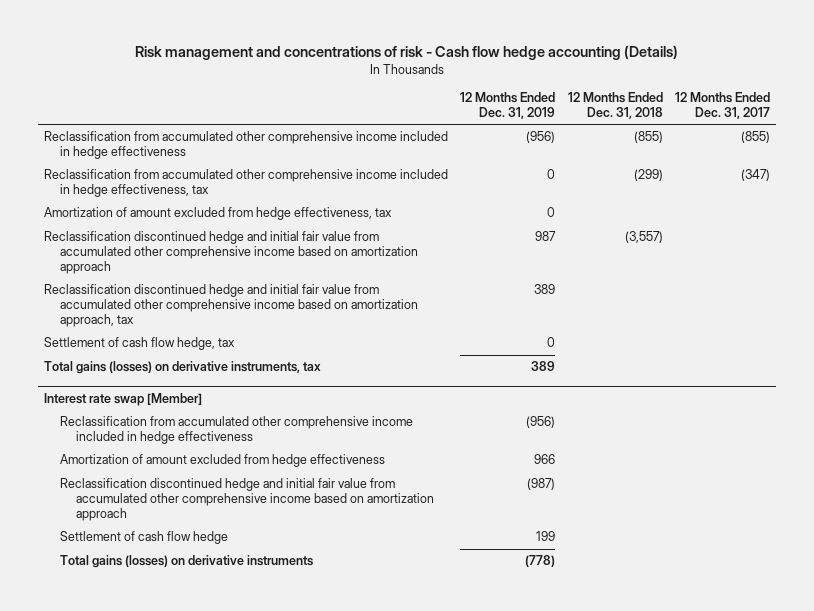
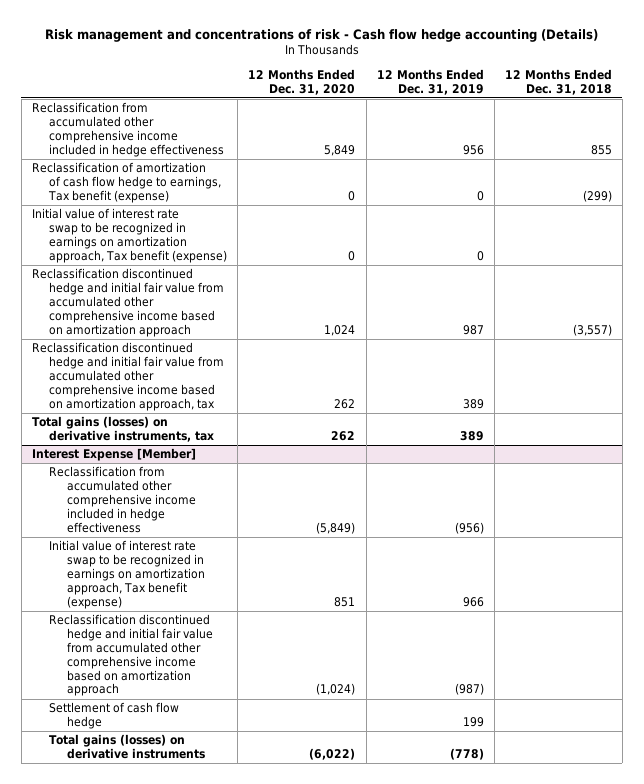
[675,92,771,120] 12 Months Ended Dec. 31, 2017 -> none
none -> [248,69,356,95] 12 Months Ended Dec. 31, 2020
[526,131,556,144] (956) -> [462,144,484,155] 956
[633,131,663,144] (855) -> [590,144,612,155] 855
[43,169,448,198] Reclassification from accumulated other comprehensive income included in hedge effectiveness, tax -> [31,162,222,204] Reclassification of amortization of cash flow hedge to earnings, Tax benefit (expense)
[43,207,392,221] Amortization of amount excluded from hedge effectiveness, tax -> [31,208,228,263] Initial value of interest rate swap to be recognized in earnings on amortization approach, Tax benefit (expense)
[43,337,235,351] Settlement of cash flow hedge, tax -> none
[43,392,202,406] Interest rate swap [Member] -> none
none -> [31,448,196,462] Interest Expense [Member]
[60,454,386,468] Amortization of amount excluded from hedge effectiveness -> [49,540,205,609] Initial value of interest rate swap to be recognized in earnings on amortization approach, Tax benefit (expense)

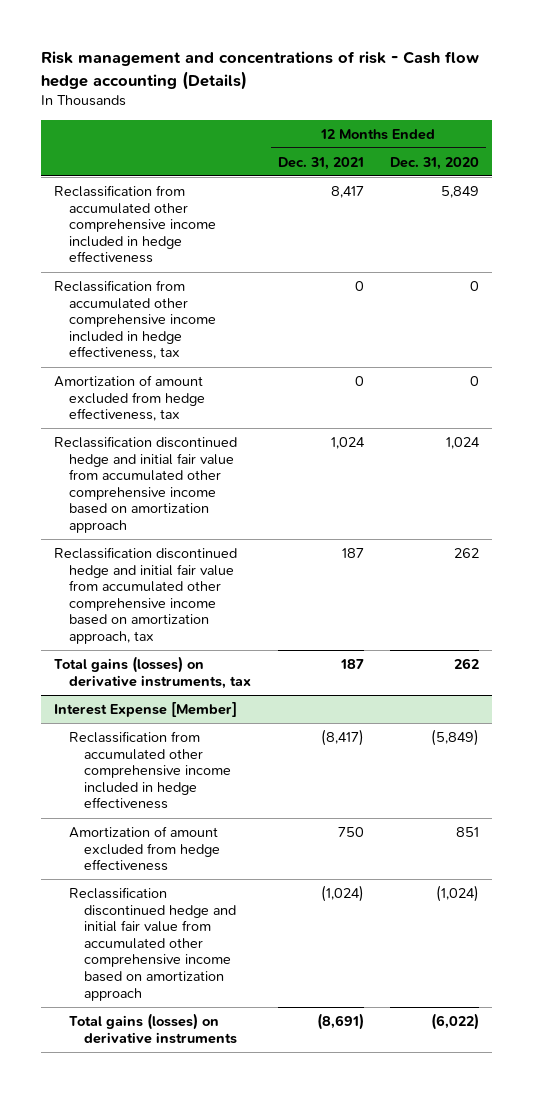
[376,69,484,95] 12 Months Ended Dec. 31, 2019 -> none
[504,69,612,95] 12 Months Ended Dec. 31, 2018 -> none
none -> [277,156,364,170] Dec. 31, 2021
[31,162,222,204] Reclassification of amortization of cash flow hedge to earnings, Tax benefit (expense) -> [54,279,217,360] Reclassification from accumulated other comprehensive income included in hedge effectiveness, tax
[31,208,228,263] Initial value of interest rate swap to be recognized in earnings on amortization approach, Tax benefit (expense) -> [54,374,206,422] Amortization of amount excluded from hedge effectiveness, tax
[49,540,205,609] Initial value of interest rate swap to be recognized in earnings on amortization approach, Tax benefit (expense) -> [69,825,220,872] Amortization of amount excluded from hedge effectiveness
[49,702,180,730] Settlement of cash flow hedge -> none

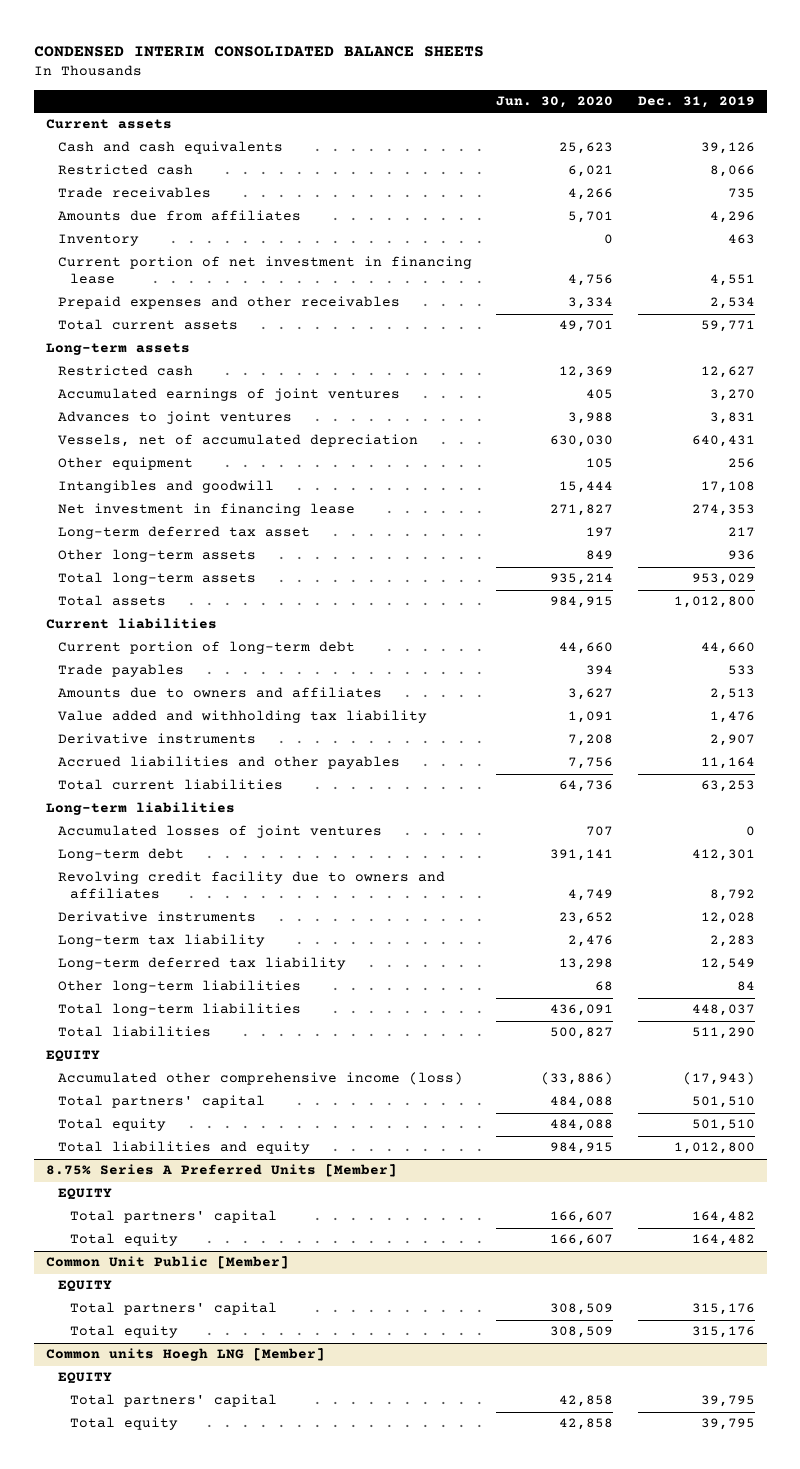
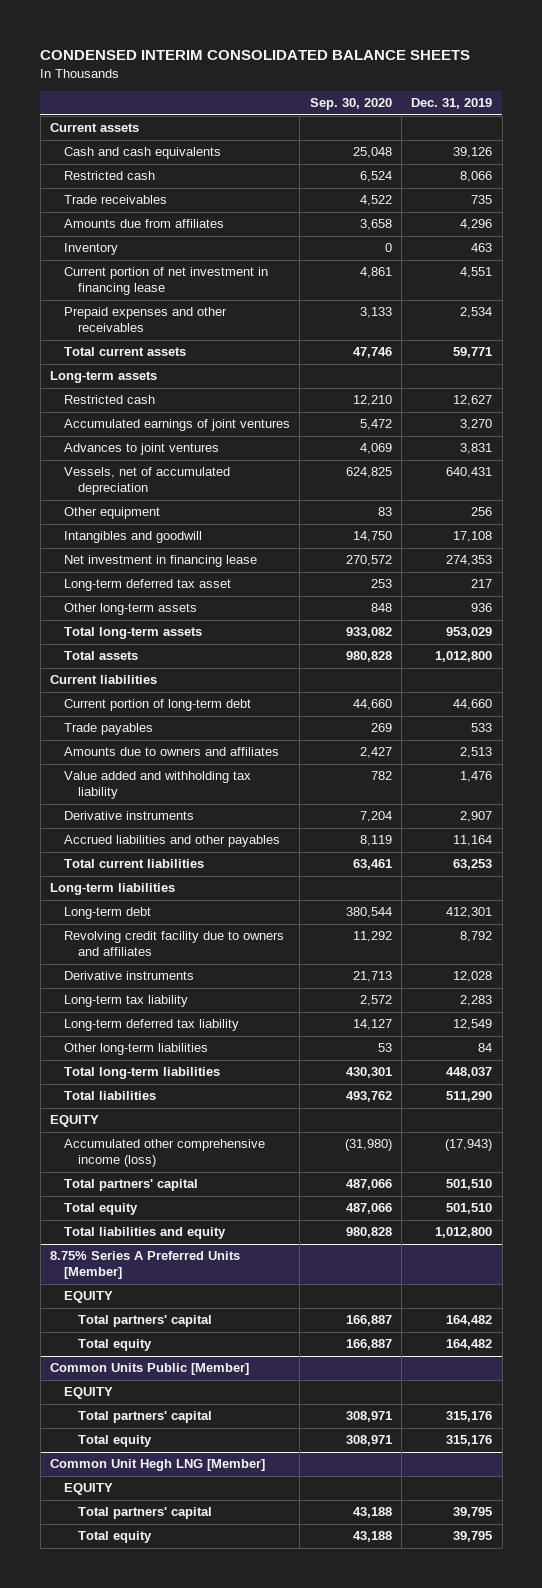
[496,96,614,109] Jun. 30, 2020 -> none
none -> [309,98,392,111] Sep. 30, 2020
[57,825,382,839] Accumulated losses of joint ventures -> none
[45,1256,289,1270] Common Unit Public [Member] -> [49,1363,249,1376] Common Units Public [Member]
[45,1348,325,1362] Common units Hoegh LNG [Member] -> [49,1459,265,1472] Common Unit Hegh LNG [Member]

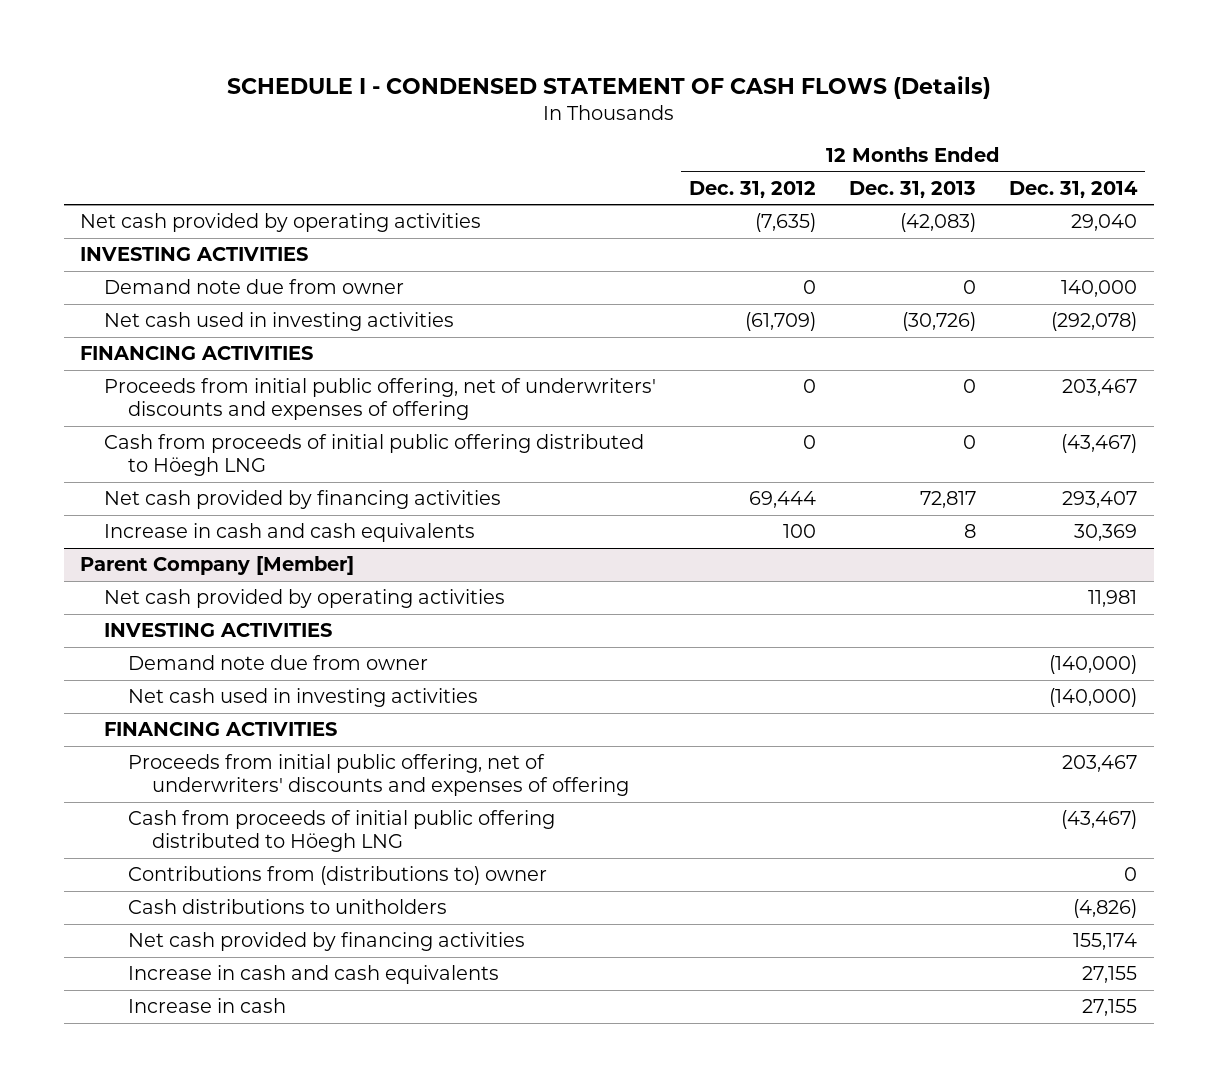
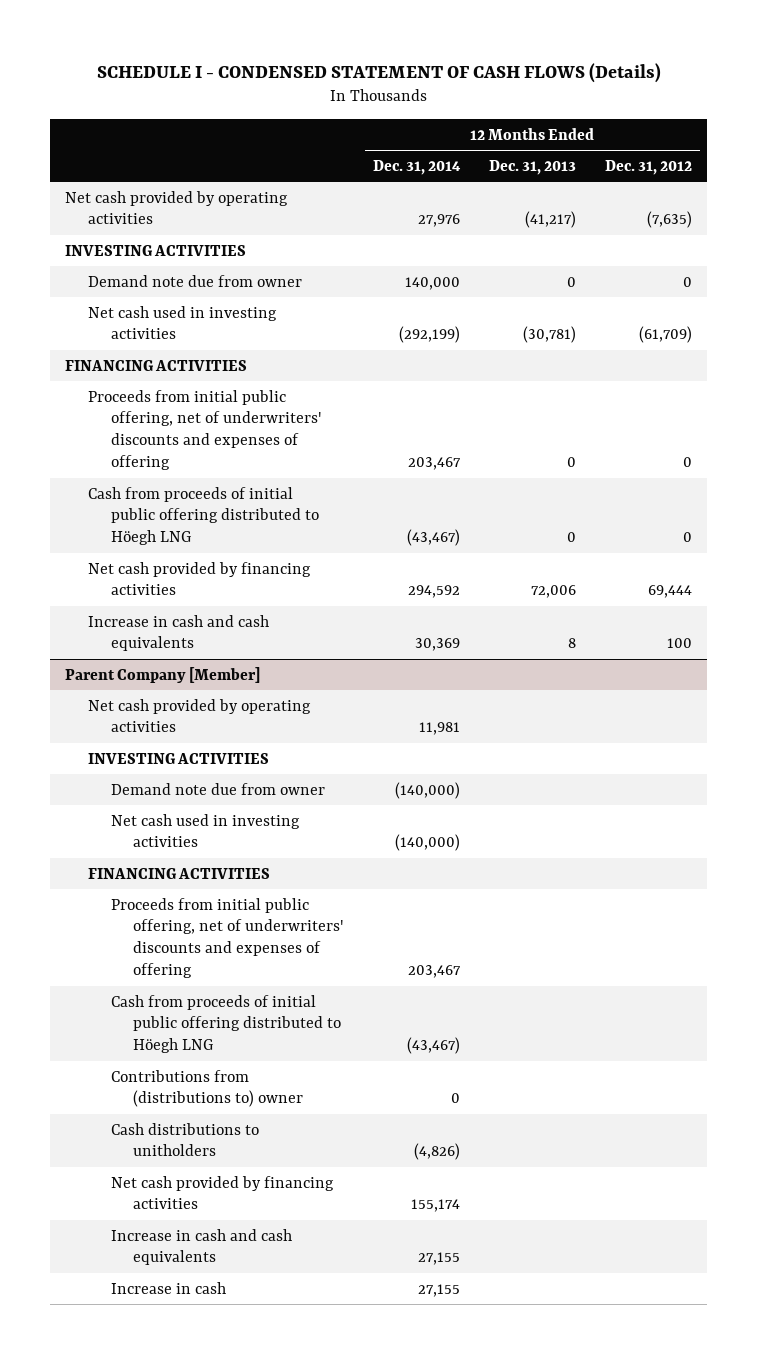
[900,213,977,233] (42,083) -> [524,211,576,229] (41,217)
[1071,214,1138,232] 29,040 -> [417,214,460,228] 27,976
[902,312,977,332] (30,726) -> [522,326,576,344] (30,781)
[1051,312,1138,332] (292,078) -> [398,326,460,344] (292,199)
[920,491,977,509] 72,817 -> [530,585,576,599] 72,006
[1062,491,1138,509] 293,407 -> [407,585,460,599] 294,592

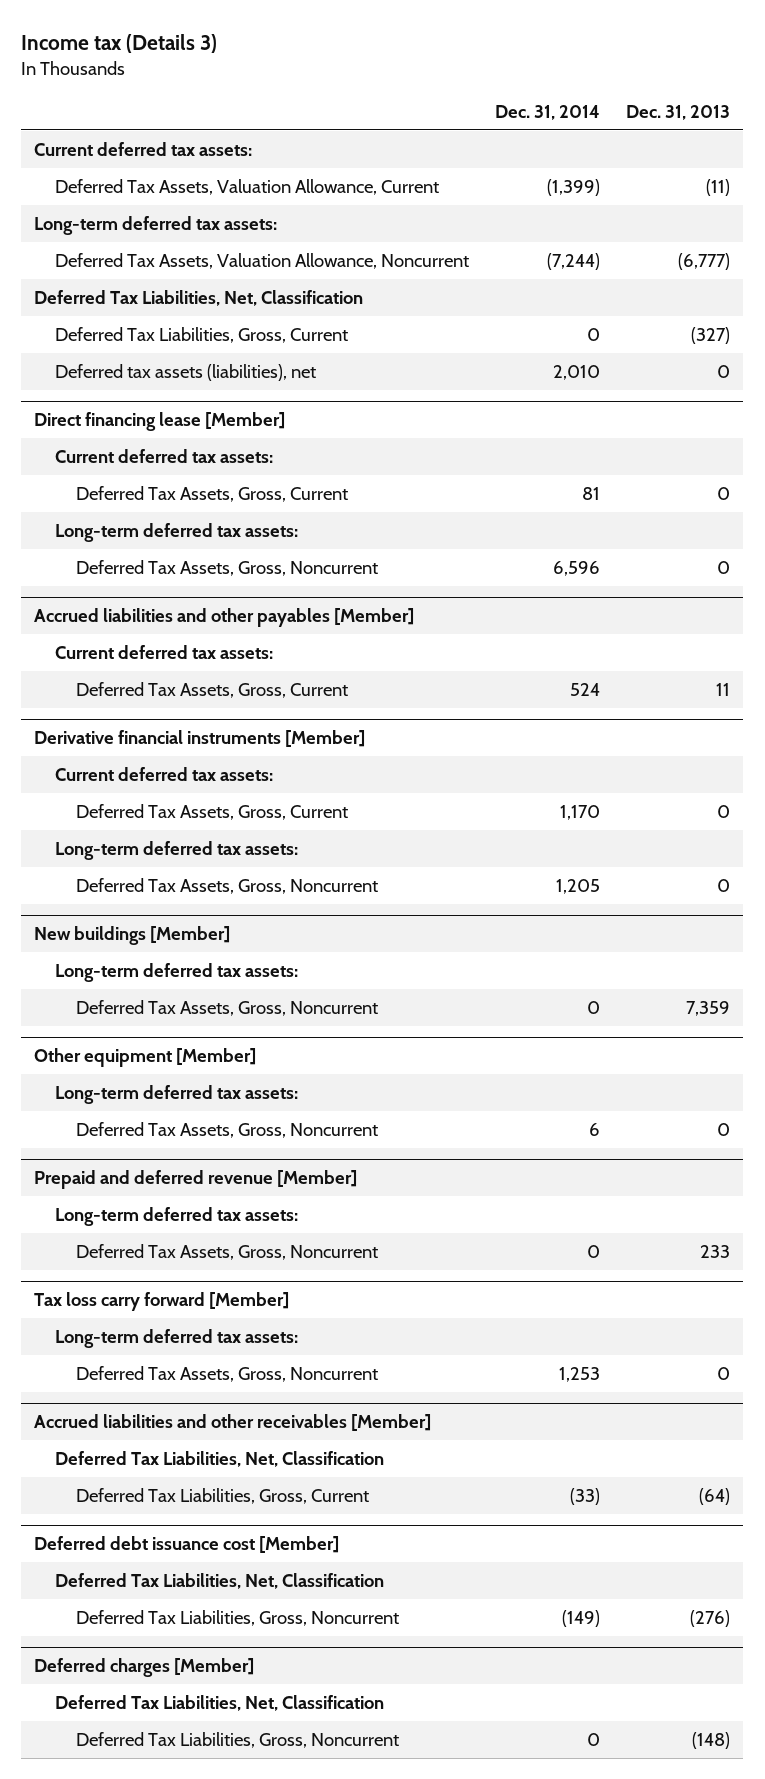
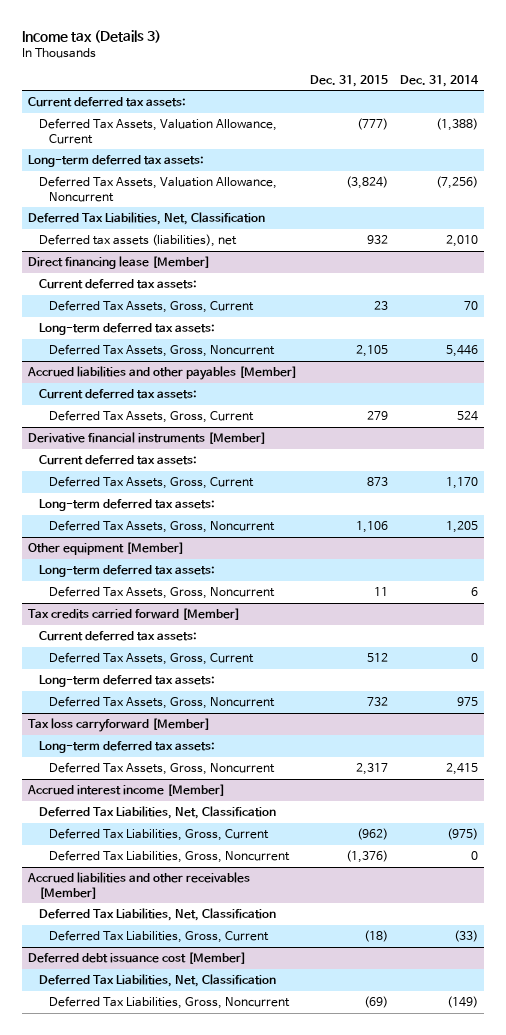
[626,104,731,120] Dec. 31, 2013 -> none
none -> [309,74,388,87] Dec. 31, 2015
[547,178,601,196] (1,399) -> [436,118,479,132] (1,388)
[547,252,601,270] (7,244) -> [436,176,479,190] (7,256)
[55,326,349,343] Deferred Tax Liabilities, Gross, Current -> none
[582,486,601,500] 81 -> [464,301,479,311] 70
[553,560,601,576] 6,596 -> [446,345,479,358] 5,446
[34,926,231,946] New buildings [Member] -> none
[55,962,299,982] Long-term deferred tax assets: -> none
[75,999,378,1016] Deferred Tax Assets, Gross, Noncurrent -> none
[34,1170,358,1190] Prepaid and deferred revenue [Member] -> none
none -> [28,608,241,621] Tax credits carried forward [Member]
none -> [38,631,197,642] Current deferred tax assets:
none -> [49,652,255,666] Deferred Tax Assets, Gross, Current
[587,1244,601,1258] 0 -> [457,697,479,707] 975
[34,1292,290,1312] Tax loss carry forward [Member] -> [28,718,211,733] Tax loss carryforward [Member]
[559,1366,601,1382] 1,253 -> [446,763,479,776] 2,415
none -> [27,784,226,797] Accrued interest income [Member]
none -> [38,806,276,820] Deferred Tax Liabilities, Net, Classification
none -> [49,828,270,842] Deferred Tax Liabilities, Gross, Current
none -> [49,850,291,864] Deferred Tax Liabilities, Gross, Noncurrent
[34,1658,255,1678] Deferred charges [Member] -> none
[55,1694,385,1711] Deferred Tax Liabilities, Net, Classification -> none
[75,1731,399,1748] Deferred Tax Liabilities, Gross, Noncurrent -> none

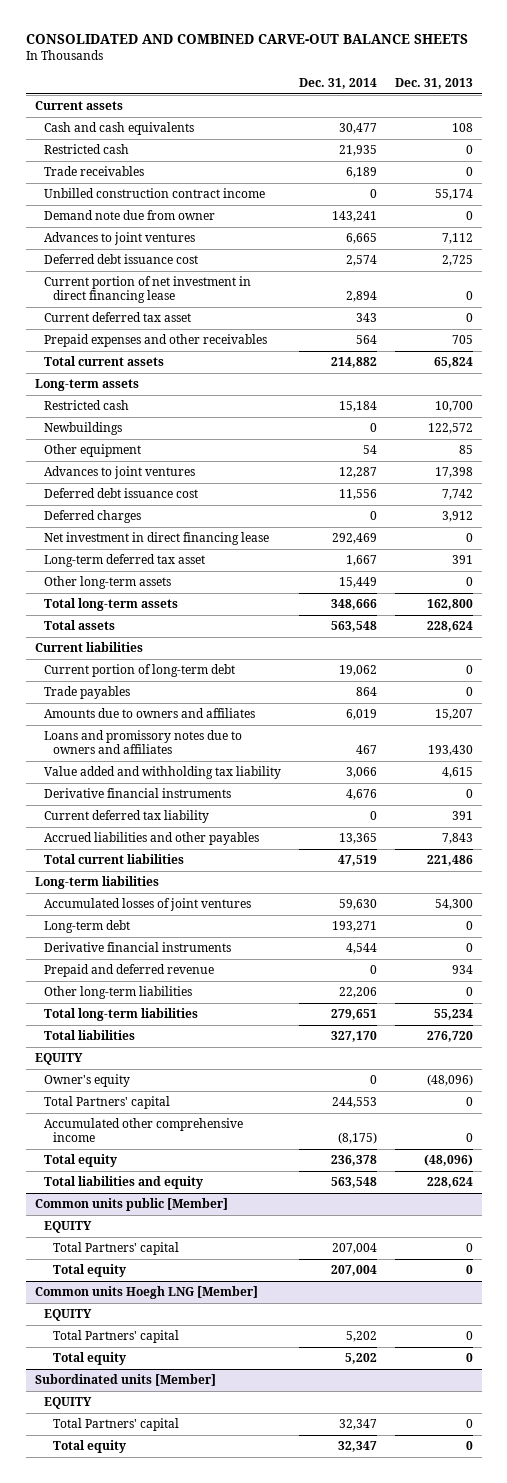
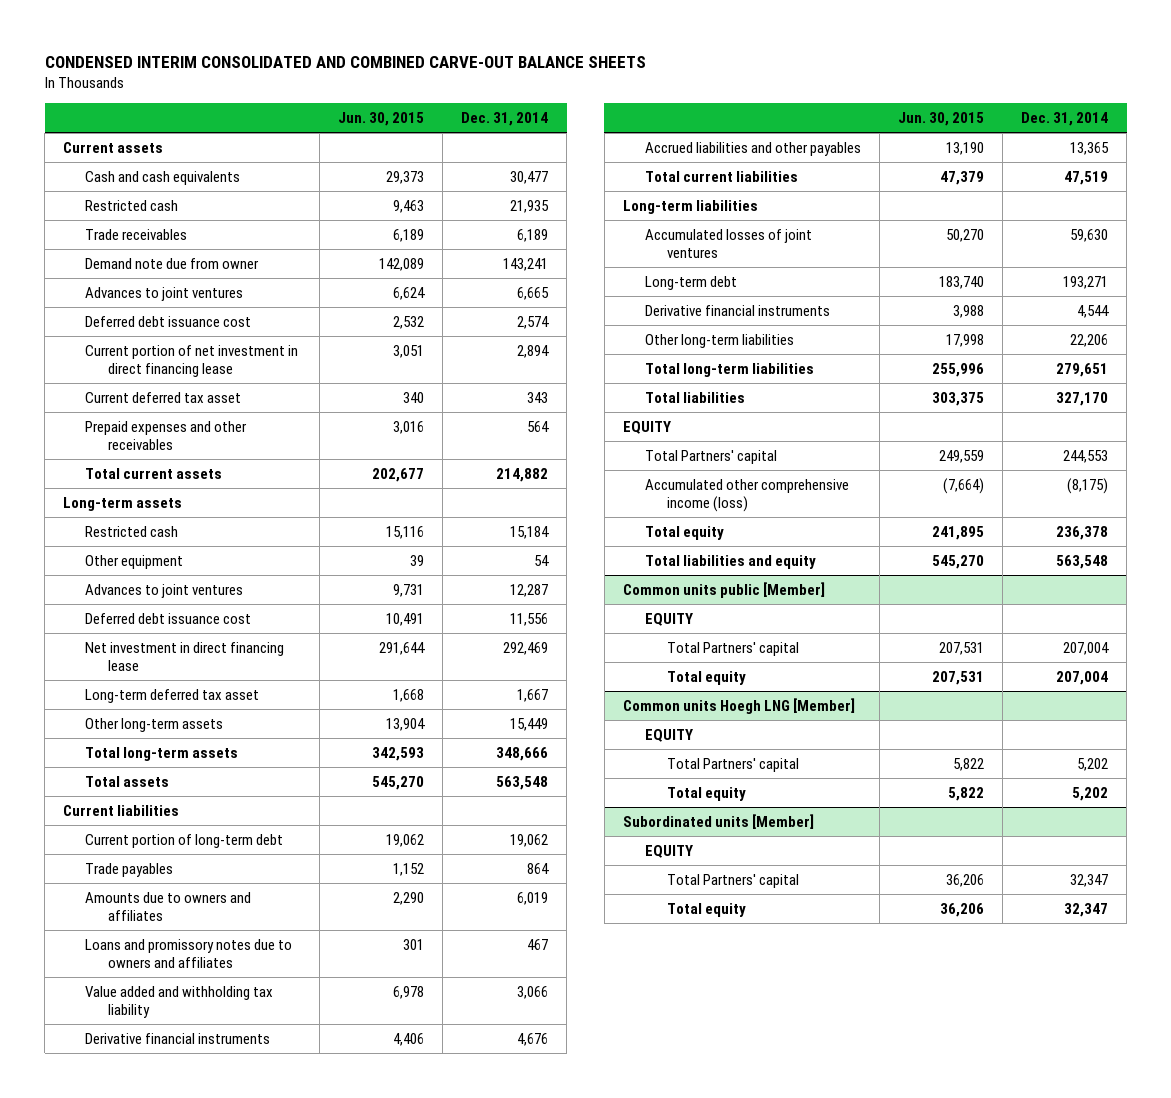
[25,34,468,45] CONSOLIDATED AND COMBINED CARVE-OUT BALANCE SHEETS -> [44,55,646,68] CONDENSED INTERIM CONSOLIDATED AND COMBINED CARVE-OUT BALANCE SHEETS
[394,77,473,89] Dec. 31, 2013 -> none
none -> [338,111,425,126] Jun. 30, 2015
[43,188,265,199] Unbilled construction contract income -> none
[43,422,122,436] Newbuildings -> none
[43,510,141,524] Deferred charges -> none
[43,810,209,824] Current deferred tax liability -> none
[43,964,214,978] Prepaid and deferred revenue -> none
[43,1074,130,1088] Owner's equity -> none
[43,1118,243,1143] Accumulated other comprehensive income -> [645,478,850,512] Accumulated other comprehensive income (loss)

